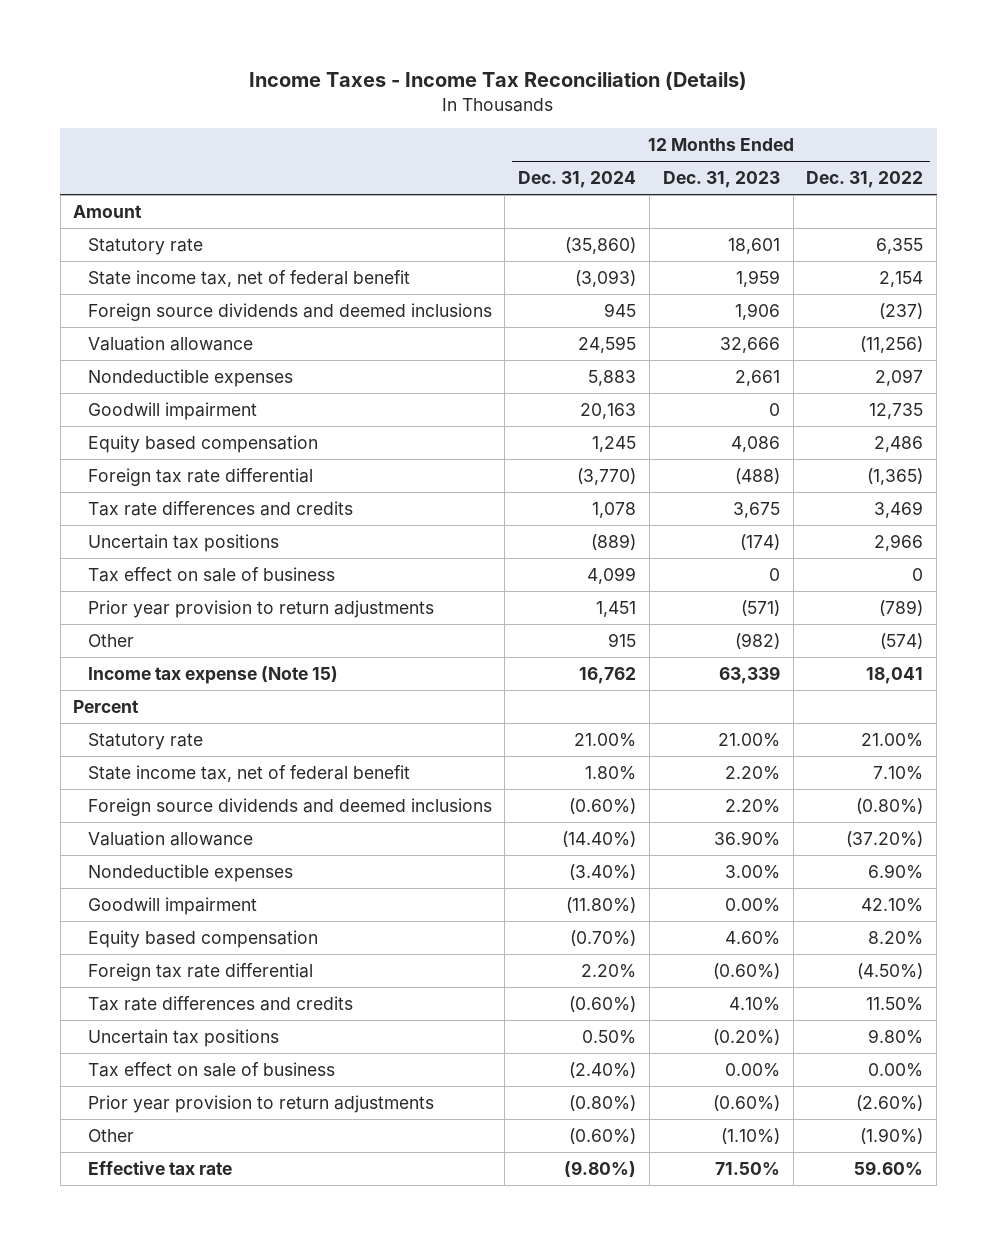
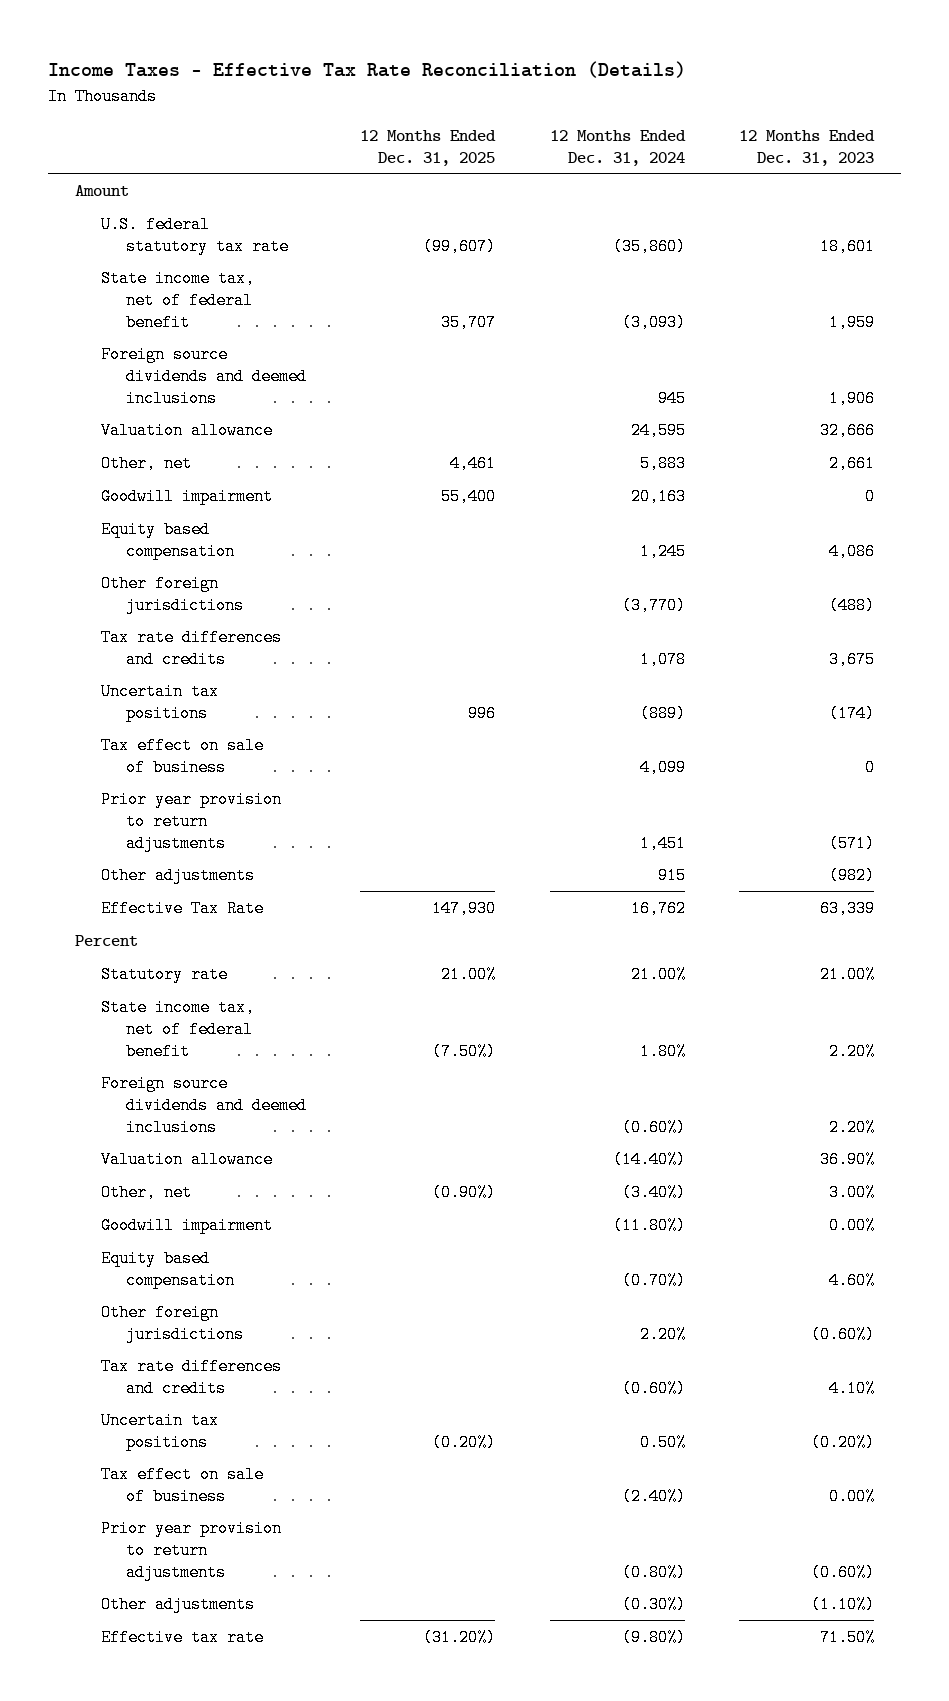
[249,71,748,91] Income Taxes - Income Tax Reconciliation (Details) -> [47,61,686,79] Income Taxes - Effective Tax Rate Reconciliation (Details)
[806,171,924,189] Dec. 31, 2022 -> none
none -> [360,129,497,166] 12 Months Ended Dec. 31, 2025
[87,237,203,255] Statutory rate -> [100,215,290,255] U.S. federal statutory tax rate
[87,368,293,387] Nondeductible expenses -> [100,454,192,472] Other, net
[87,467,313,486] Foreign tax rate differential -> [100,574,245,614] Other foreign jurisdictions
[87,633,134,647] Other -> [100,866,255,884] Other adjustments
[87,665,338,684] Income tax expense (Note 15) -> [100,899,264,917] Effective Tax Rate
[87,863,293,882] Nondeductible expenses -> [100,1183,192,1201] Other, net
[87,962,313,981] Foreign tax rate differential -> [100,1303,245,1343] Other foreign jurisdictions
[87,1128,134,1142] Other -> [100,1595,255,1613] Other adjustments
[569,1127,637,1144] (0.60%) -> [621,1595,686,1613] (0.30%)

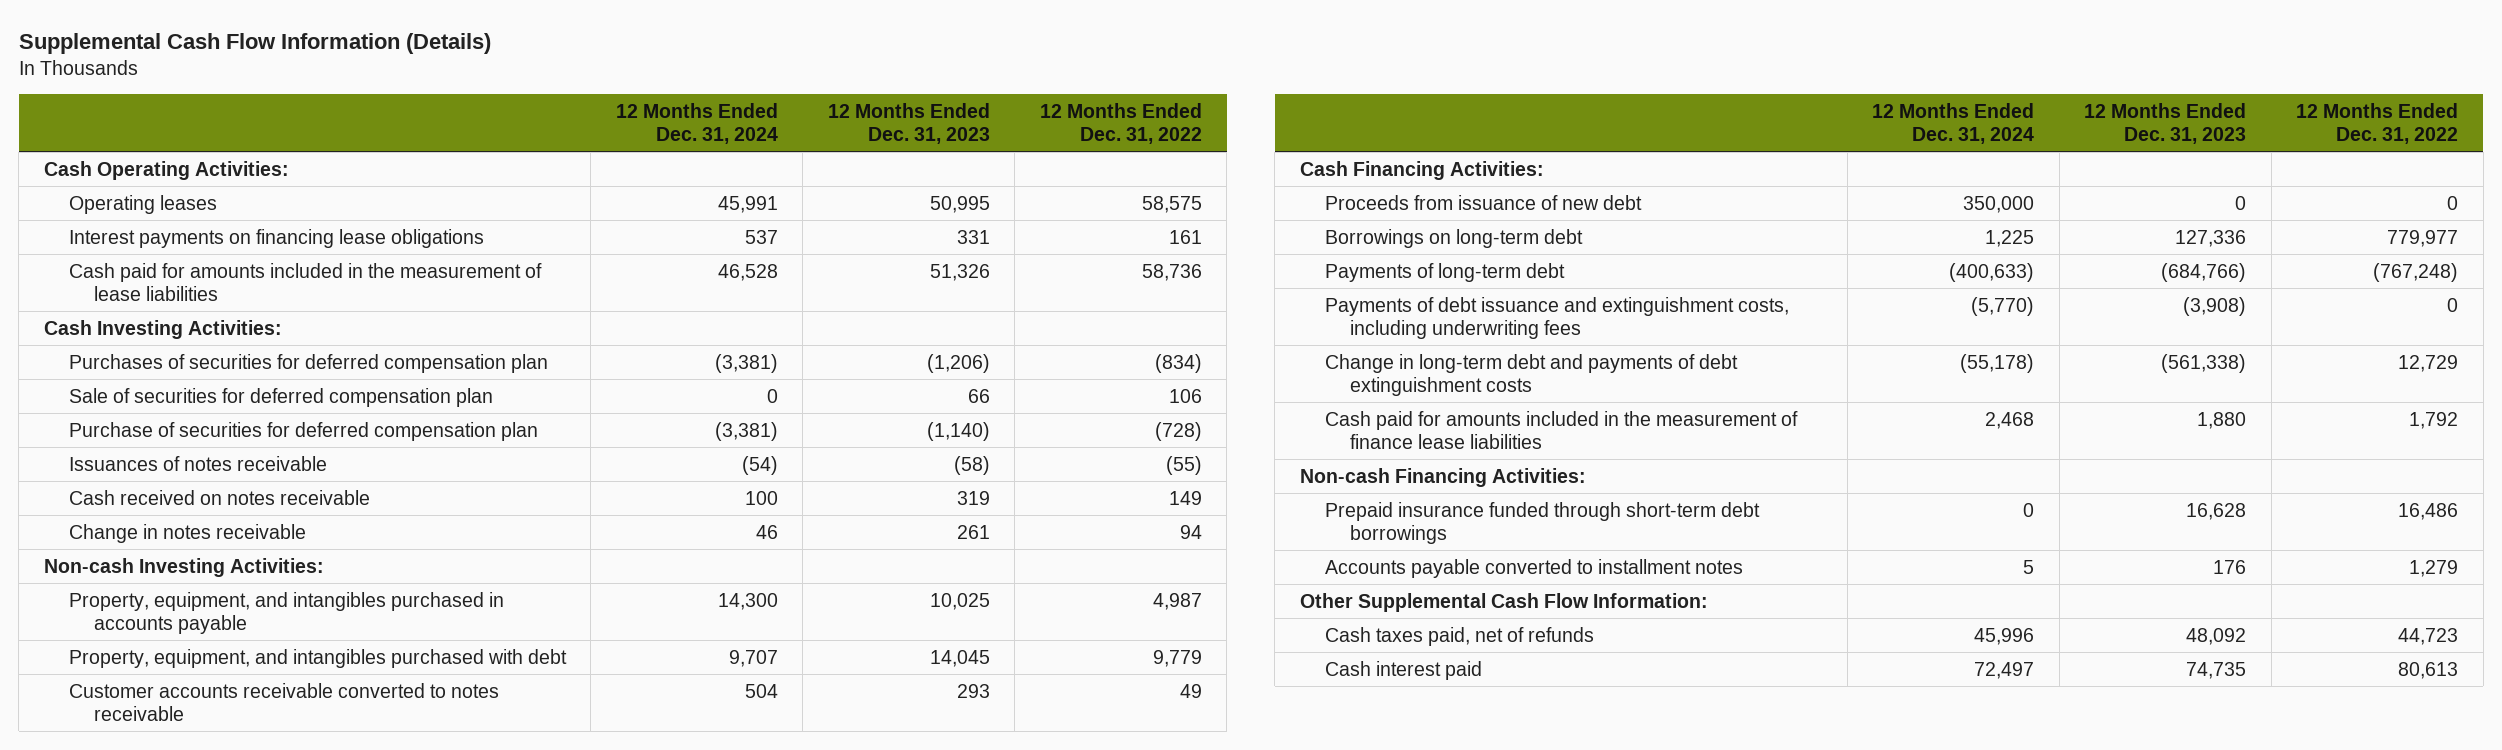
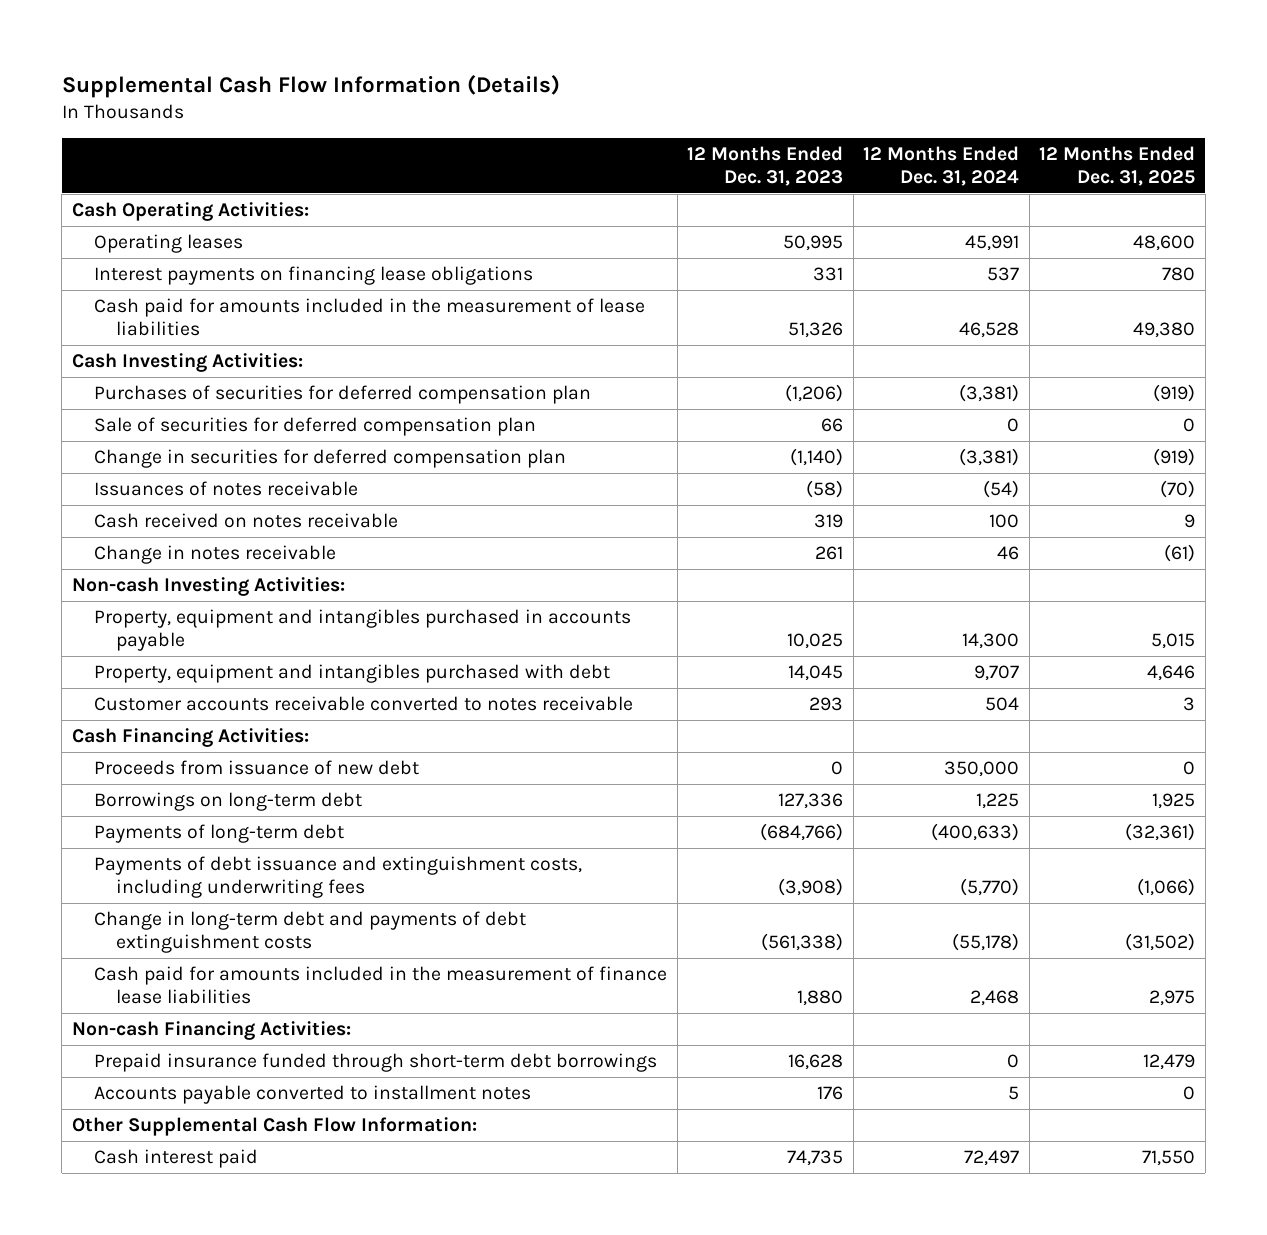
[1039,102,1202,144] 12 Months Ended Dec. 31, 2022 -> none
none -> [1039,145,1196,186] 12 Months Ended Dec. 31, 2025
[68,421,538,441] Purchase of securities for deferred compensation plan -> [94,449,567,469] Change in securities for deferred compensation plan
[68,591,504,634] Property, equipment, and intangibles purchased in accounts payable -> [94,609,632,652] Property, equipment and intangibles purchased in accounts payable
[68,648,567,668] Property, equipment, and intangibles purchased with debt -> [94,664,611,684] Property, equipment and intangibles purchased with debt
[1325,626,1595,646] Cash taxes paid, net of refunds -> none

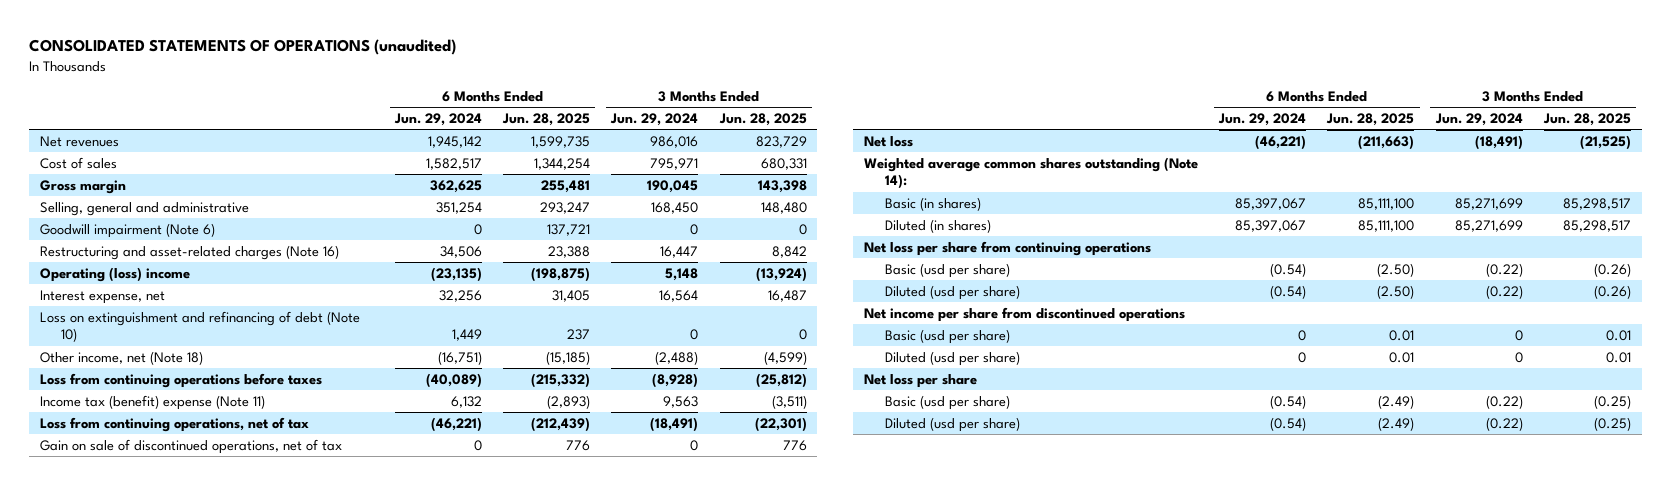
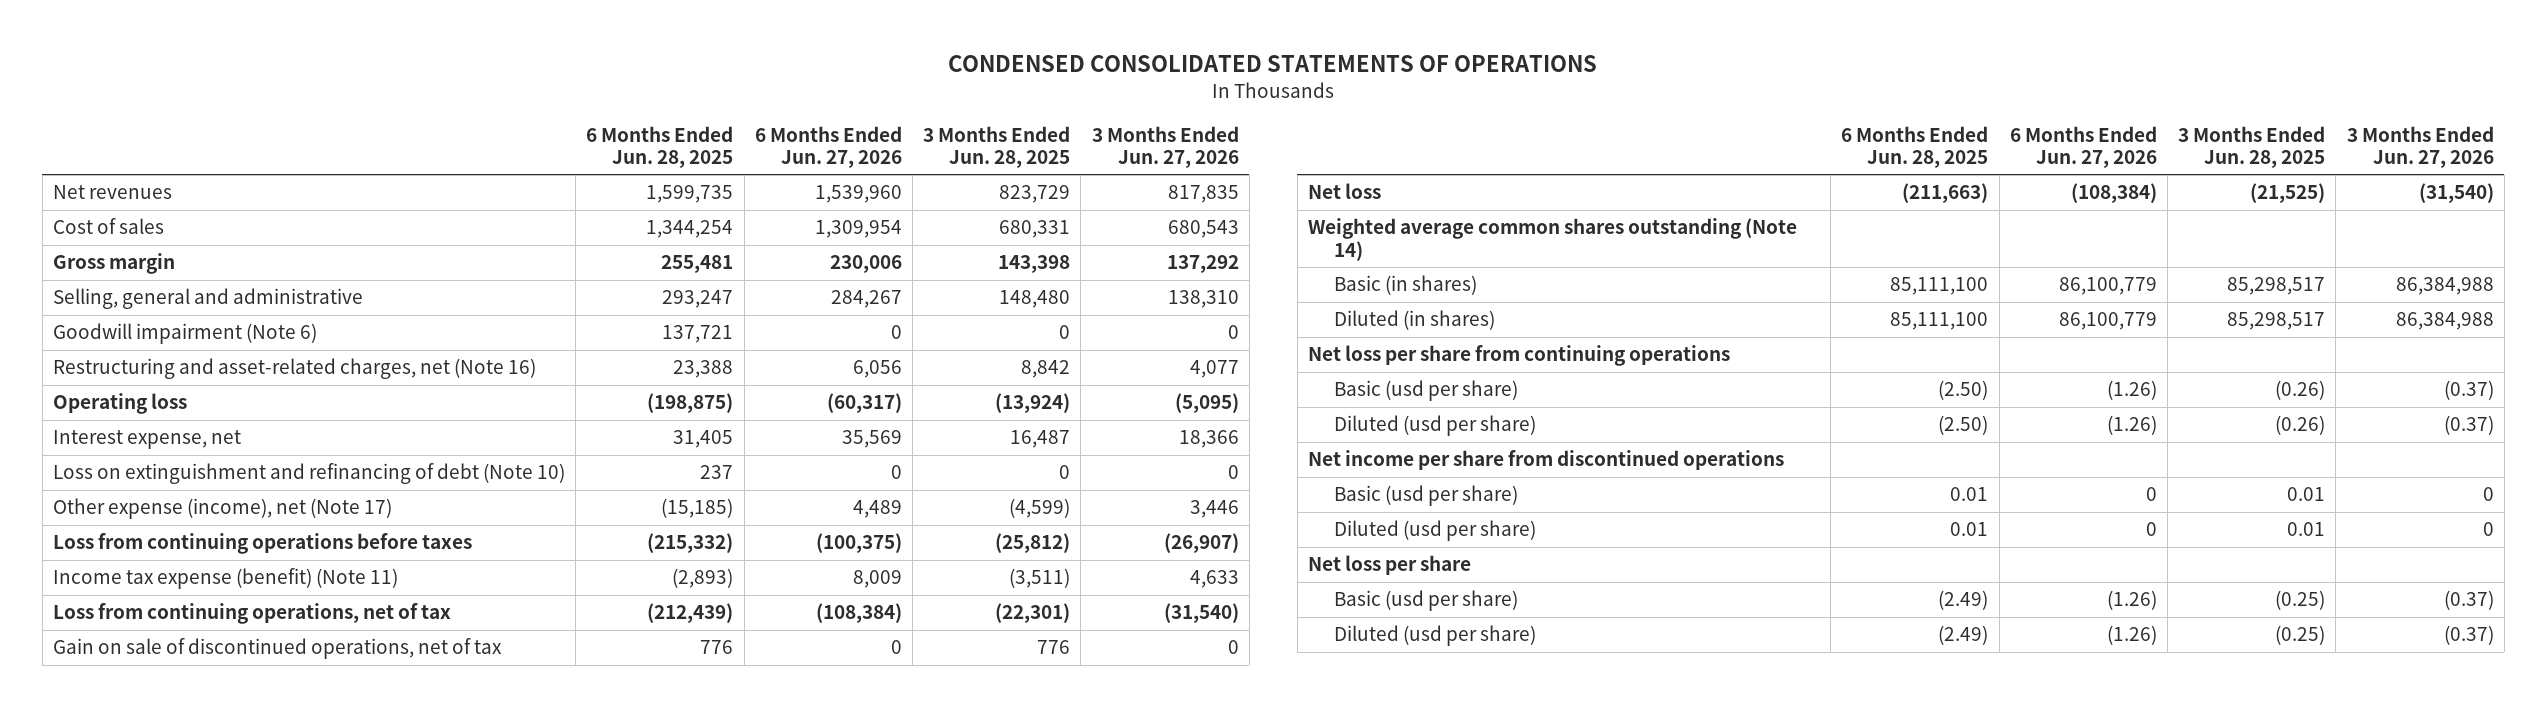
[29,39,457,56] CONSOLIDATED STATEMENTS OF OPERATIONS (unaudited) -> [948,55,1598,73] CONDENSED CONSOLIDATED STATEMENTS OF OPERATIONS
[393,113,482,127] Jun. 29, 2024 -> none
[610,113,699,127] Jun. 29, 2024 -> none
none -> [754,125,902,169] 6 Months Ended Jun. 27, 2026
none -> [1091,125,1239,169] 3 Months Ended Jun. 27, 2026
[39,244,339,260] Restructuring and asset-related charges (Note 16) -> [53,358,537,380] Restructuring and asset-related charges, net (Note 16)
[39,266,190,282] Operating (loss) income -> [53,393,188,415] Operating loss
[39,350,203,365] Other income, net (Note 18) -> [53,498,393,520] Other expense (income), net (Note 17)
[39,394,265,410] Income tax (benefit) expense (Note 11) -> [53,568,399,590] Income tax expense (benefit) (Note 11)
[863,156,1198,190] Weighted average common shares outstanding (Note 14): -> [1308,218,1798,261] Weighted average common shares outstanding (Note 14)

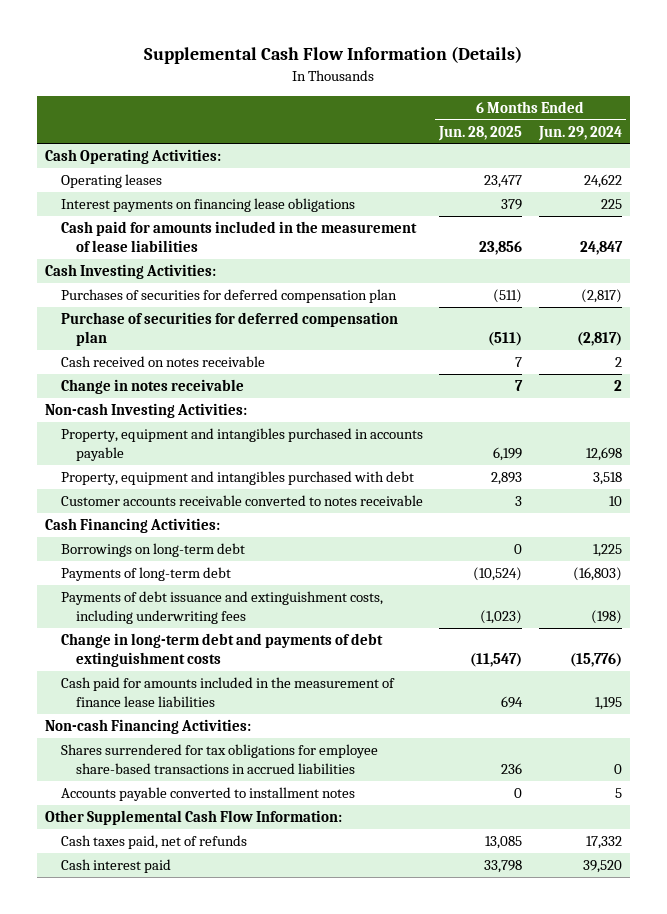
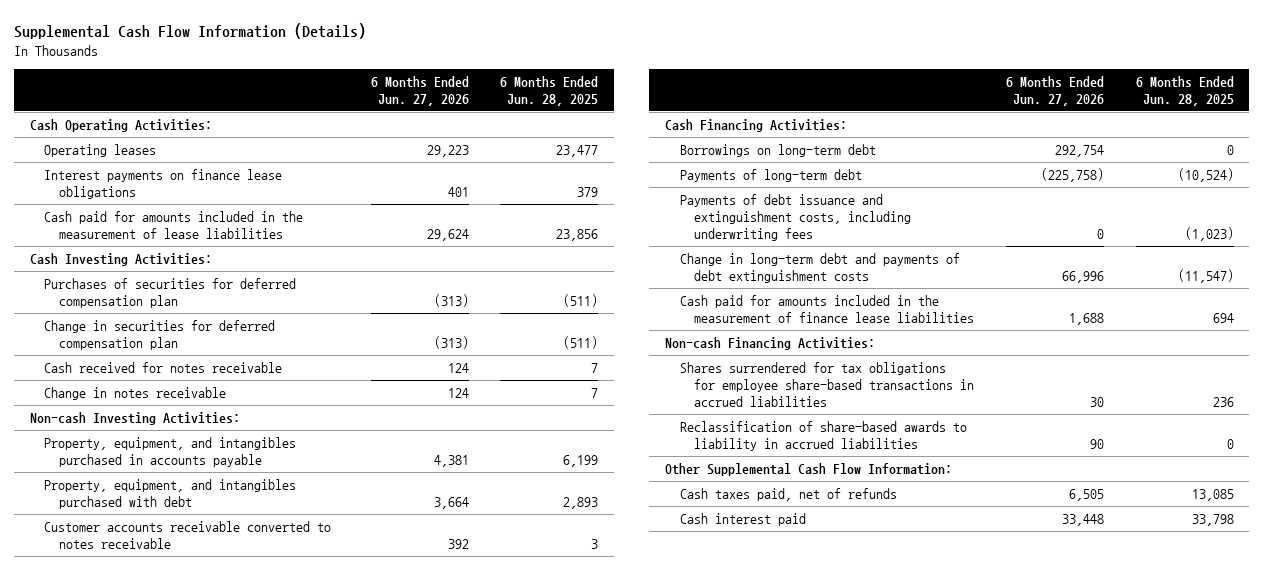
[537,125,622,141] Jun. 29, 2024 -> none
none -> [370,75,469,107] 6 Months Ended Jun. 27, 2026
[60,198,355,213] Interest payments on financing lease obligations -> [44,168,283,200] Interest payments on finance lease obligations
[60,312,398,346] Purchase of securities for deferred compensation plan -> [44,319,276,351] Change in securities for deferred compensation plan
[60,356,265,368] Cash received on notes receivable -> [44,361,283,373] Cash received for notes receivable
[60,428,423,461] Property, equipment and intangibles purchased in accounts payable -> [44,436,297,468] Property, equipment, and intangibles purchased in accounts payable
[60,471,414,486] Property, equipment and intangibles purchased with debt -> [44,478,297,510] Property, equipment, and intangibles purchased with debt
[60,787,355,802] Accounts payable converted to installment notes -> none
none -> [679,420,967,452] Reclassification of share-based awards to liability in accrued liabilities

